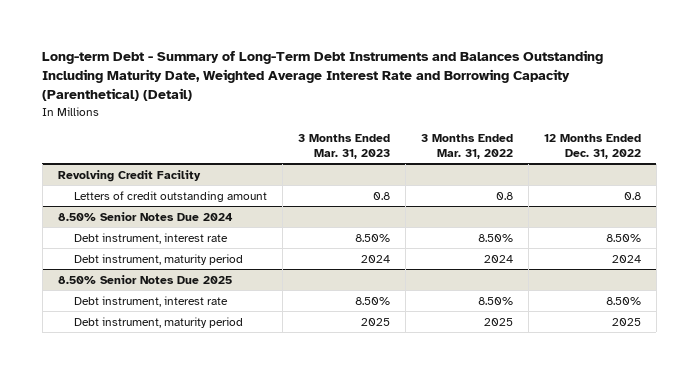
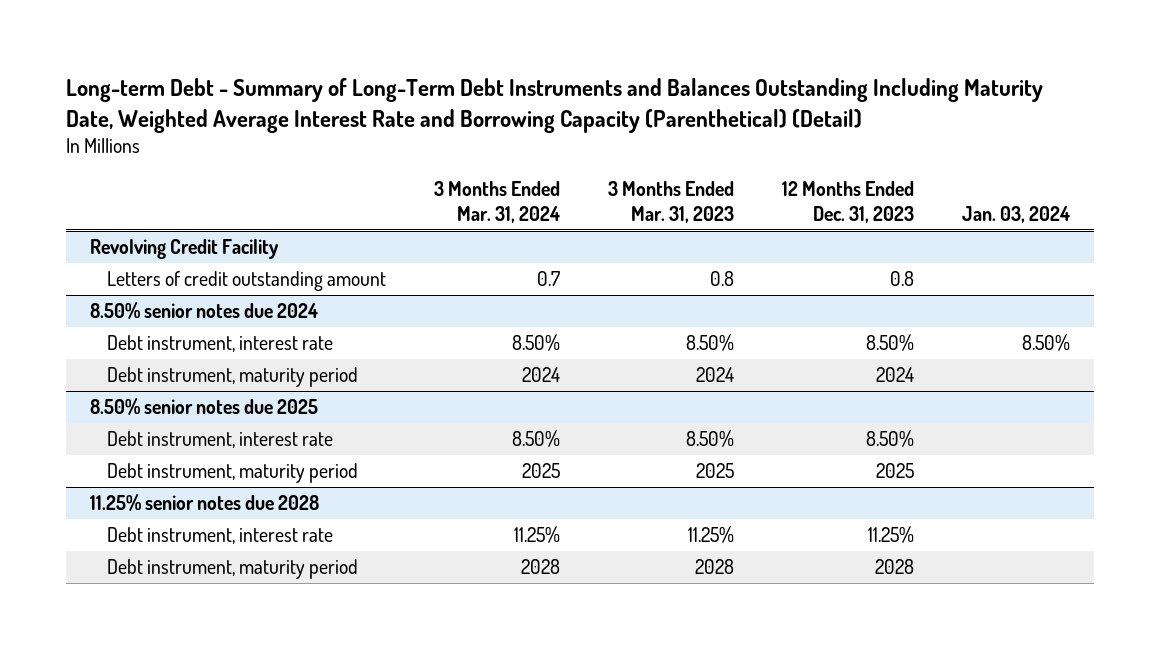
[420,134,513,159] 3 Months Ended Mar. 31, 2022 -> none
[543,134,641,159] 12 Months Ended Dec. 31, 2022 -> none
none -> [434,180,561,223] 3 Months Ended Mar. 31, 2024
none -> [782,180,915,223] 12 Months Ended Dec. 31, 2023
none -> [962,205,1071,223] Jan. 03, 2024
[57,211,233,221] 8.50% Senior Notes Due 2024 -> [89,301,318,319] 8.50% senior notes due 2024
[57,274,232,284] 8.50% Senior Notes Due 2025 -> [89,397,318,415] 8.50% senior notes due 2025
none -> [89,493,319,511] 11.25% senior notes due 2028
none -> [107,526,334,544] Debt instrument, interest rate
none -> [107,558,359,579] Debt instrument, maturity period

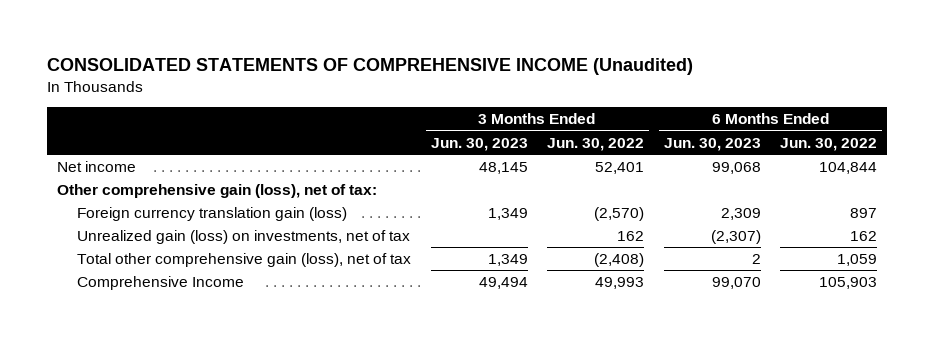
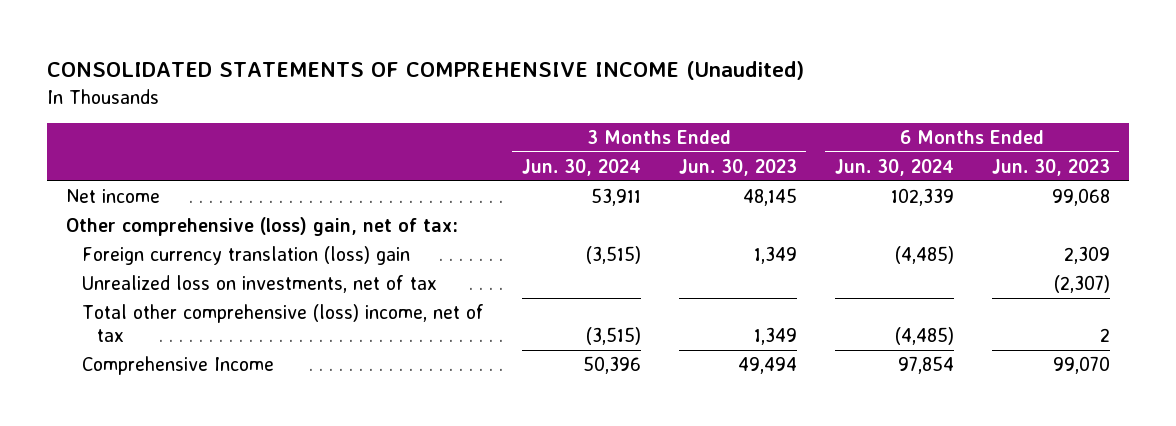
[547,137,645,151] Jun. 30, 2022 -> none
[780,137,878,151] Jun. 30, 2022 -> none
none -> [521,158,641,176] Jun. 30, 2024
none -> [834,158,954,176] Jun. 30, 2024
[56,184,377,199] Other comprehensive gain (loss), net of tax: -> [66,217,459,237] Other comprehensive (loss) gain, net of tax:
[77,207,348,222] Foreign currency translation gain (loss) -> [81,246,410,266] Foreign currency translation (loss) gain
[77,230,411,245] Unrealized gain (loss) on investments, net of tax -> [81,275,437,294] Unrealized loss on investments, net of tax
[77,253,412,268] Total other comprehensive gain (loss), net of tax -> [81,304,484,342] Total other comprehensive (loss) income, net of tax

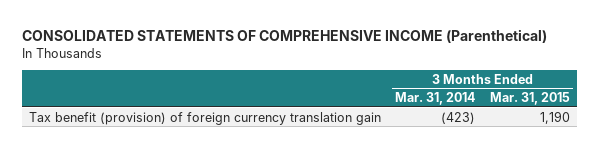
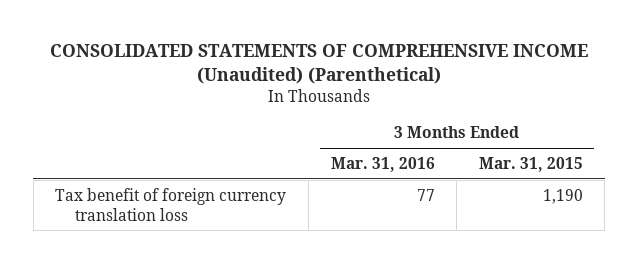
[21,28,547,43] CONSOLIDATED STATEMENTS OF COMPREHENSIVE INCOME (Parenthetical) -> [50,44,589,85] CONSOLIDATED STATEMENTS OF COMPREHENSIVE INCOME (Unaudited) (Parenthetical)
[395,91,476,105] Mar. 31, 2014 -> none
none -> [330,157,435,173] Mar. 31, 2016
[28,111,381,125] Tax benefit (provision) of foreign currency translation gain -> [55,187,287,221] Tax benefit of foreign currency translation loss

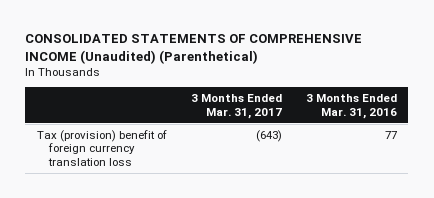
[478,157,583,173] Mar. 31, 2015 -> none
none -> [190,94,282,119] 3 Months Ended Mar. 31, 2017
[55,187,287,221] Tax benefit of foreign currency translation loss -> [37,129,168,167] Tax (provision) benefit of foreign currency translation loss

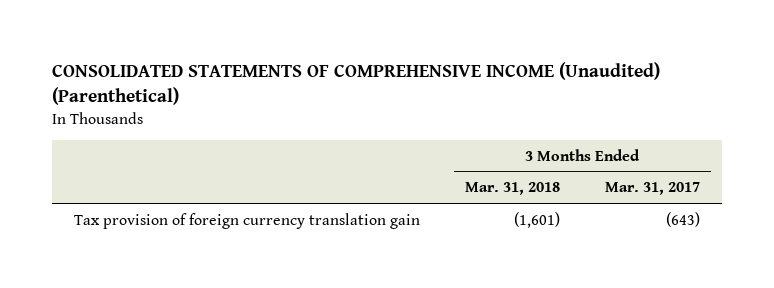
[305,94,397,119] 3 Months Ended Mar. 31, 2016 -> none
none -> [464,182,560,196] Mar. 31, 2018
[37,129,168,167] Tax (provision) benefit of foreign currency translation loss -> [74,212,421,229] Tax provision of foreign currency translation gain

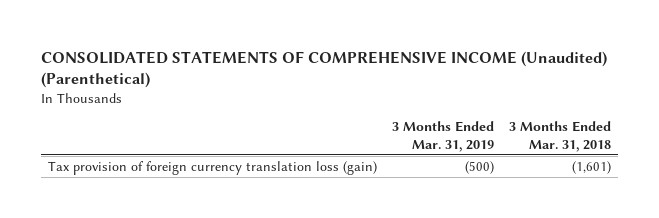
[604,182,700,196] Mar. 31, 2017 -> none
none -> [392,121,495,152] 3 Months Ended Mar. 31, 2019
[74,212,421,229] Tax provision of foreign currency translation gain -> [48,160,378,175] Tax provision of foreign currency translation loss (gain)

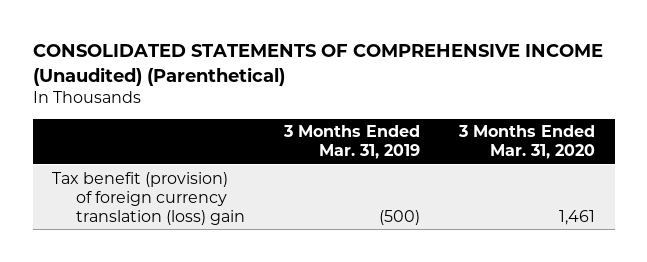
[508,121,611,152] 3 Months Ended Mar. 31, 2018 -> none
none -> [458,125,596,160] 3 Months Ended Mar. 31, 2020
[48,160,378,175] Tax provision of foreign currency translation loss (gain) -> [52,171,246,225] Tax benefit (provision) of foreign currency translation (loss) gain

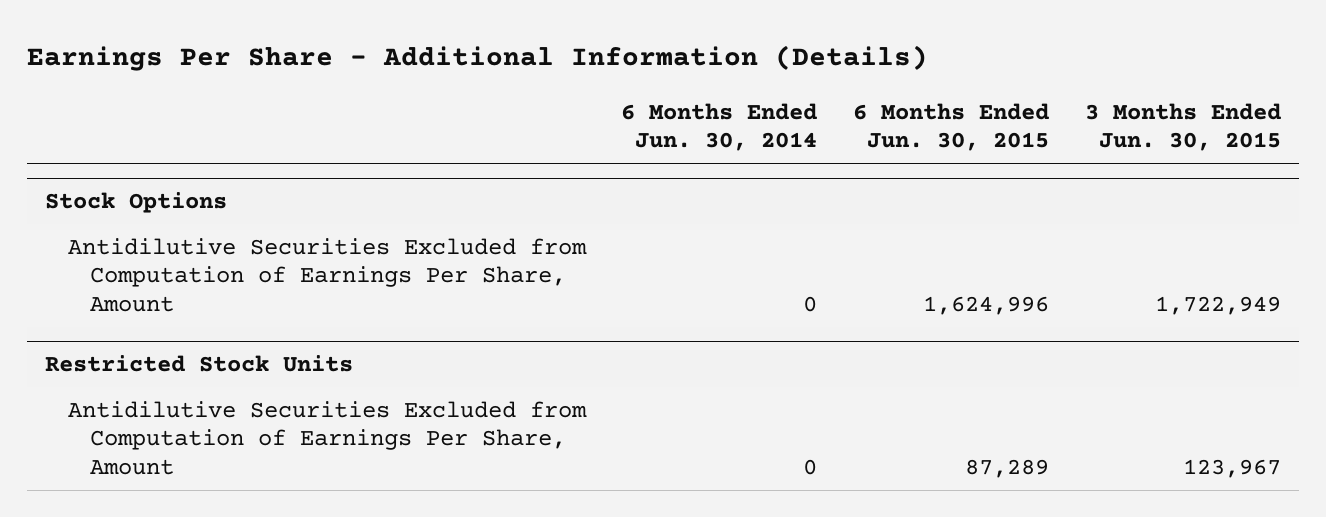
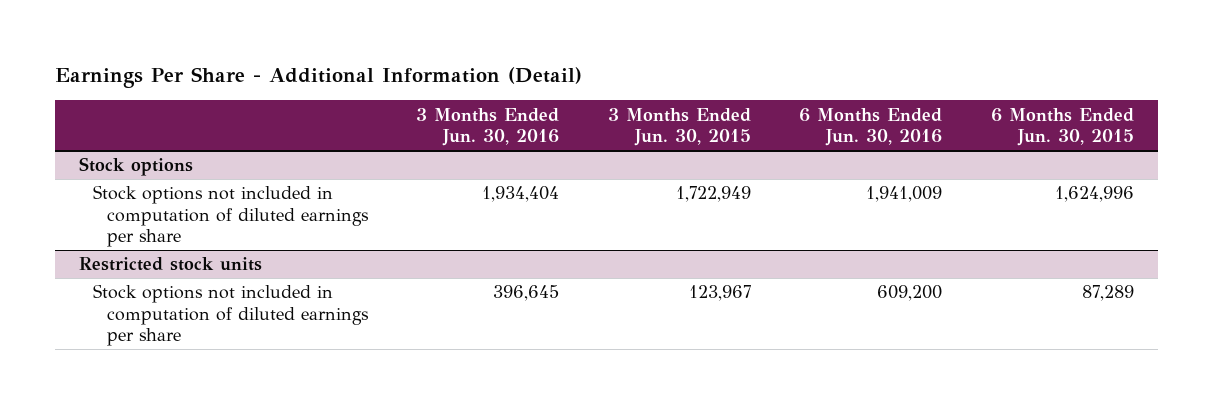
[27,44,929,71] Earnings Per Share - Additional Information (Details) -> [54,67,582,89] Earnings Per Share - Additional Information (Detail)
[621,102,818,152] 6 Months Ended Jun. 30, 2014 -> none
none -> [416,107,560,147] 3 Months Ended Jun. 30, 2016
none -> [799,107,943,147] 6 Months Ended Jun. 30, 2016
[45,191,228,213] Stock Options -> [78,157,193,177] Stock options
[67,237,587,312] Antidilutive Securities Excluded from Computation of Earnings Per Share, Amount -> [92,185,369,248] Stock options not included in computation of diluted earnings per share
[45,354,354,372] Restricted Stock Units -> [78,257,262,272] Restricted stock units
[67,400,587,475] Antidilutive Securities Excluded from Computation of Earnings Per Share, Amount -> [92,284,369,347] Stock options not included in computation of diluted earnings per share

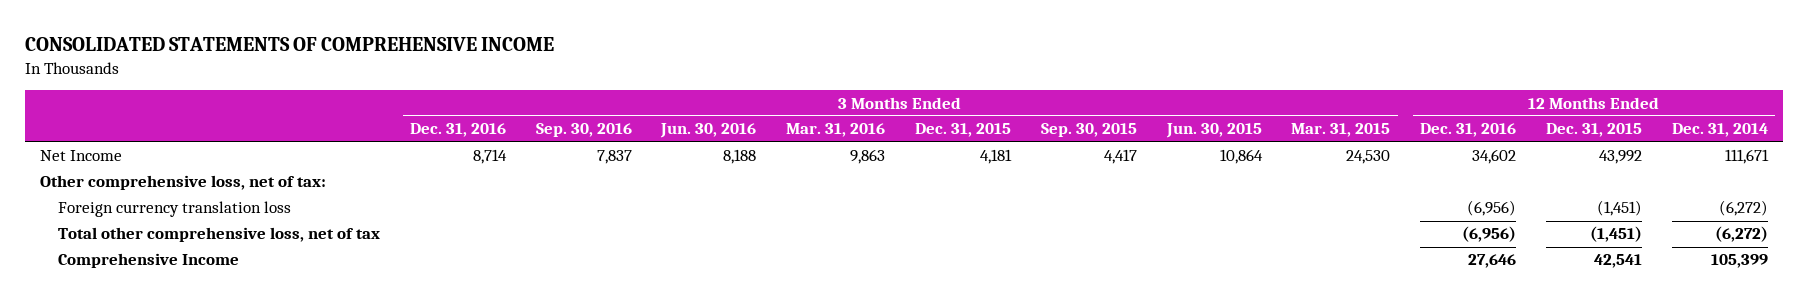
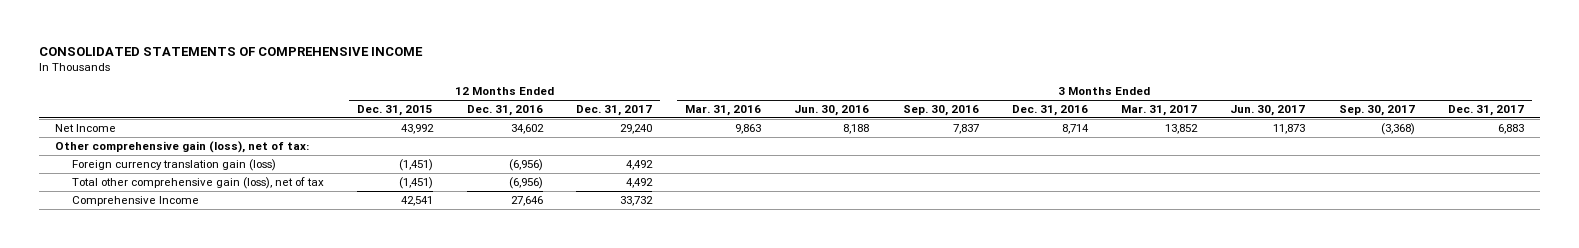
[915,123,1012,138] Dec. 31, 2015 -> none
[1040,123,1137,138] Sep. 30, 2015 -> none
[1165,123,1262,139] Jun. 30, 2015 -> none
[1291,123,1391,138] Mar. 31, 2015 -> none
[1671,123,1768,138] Dec. 31, 2014 -> none
none -> [575,105,652,117] Dec. 31, 2017
none -> [1121,105,1198,117] Mar. 31, 2017
none -> [1230,105,1306,117] Jun. 30, 2017
none -> [1338,105,1415,117] Sep. 30, 2017
none -> [1447,105,1524,117] Dec. 31, 2017
[39,175,326,191] Other comprehensive loss, net of tax: -> [55,140,310,153] Other comprehensive gain (loss), net of tax:
[58,201,292,218] Foreign currency translation loss -> [72,158,277,171] Foreign currency translation gain (loss)
[58,227,381,243] Total other comprehensive loss, net of tax -> [72,176,325,189] Total other comprehensive gain (loss), net of tax

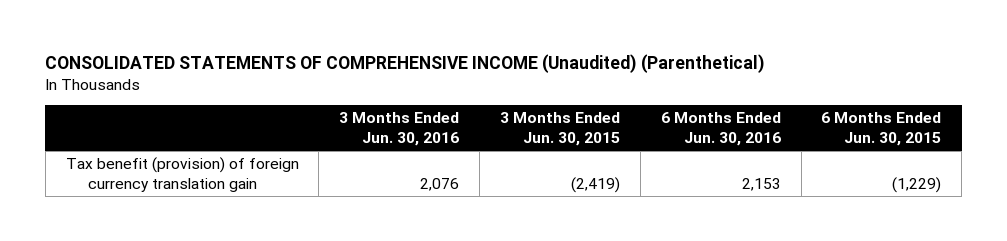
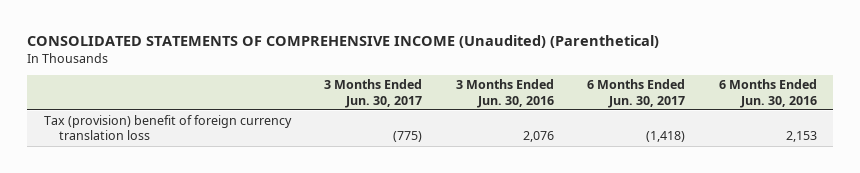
[500,112,621,146] 3 Months Ended Jun. 30, 2015 -> none
[821,112,942,146] 6 Months Ended Jun. 30, 2015 -> none
none -> [324,79,423,108] 3 Months Ended Jun. 30, 2017
none -> [587,79,686,108] 6 Months Ended Jun. 30, 2017
[65,157,299,192] Tax benefit (provision) of foreign currency translation gain -> [43,115,292,141] Tax (provision) benefit of foreign currency translation loss

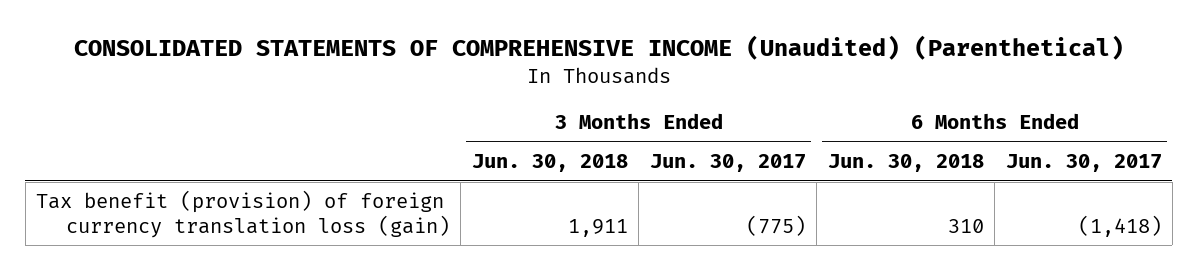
[455,79,554,108] 3 Months Ended Jun. 30, 2016 -> none
[718,79,817,108] 6 Months Ended Jun. 30, 2016 -> none
none -> [471,154,628,173] Jun. 30, 2018
none -> [827,154,984,173] Jun. 30, 2018
[43,115,292,141] Tax (provision) benefit of foreign currency translation loss -> [36,190,451,238] Tax benefit (provision) of foreign currency translation loss (gain)

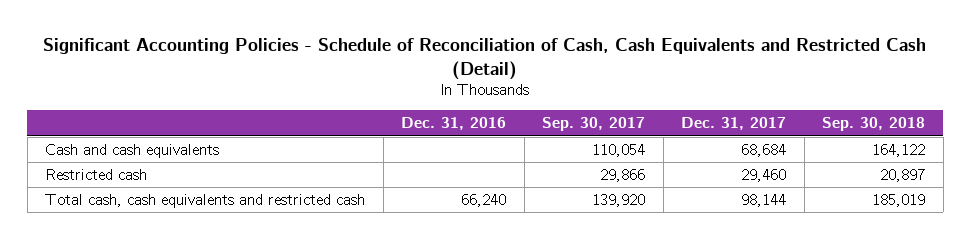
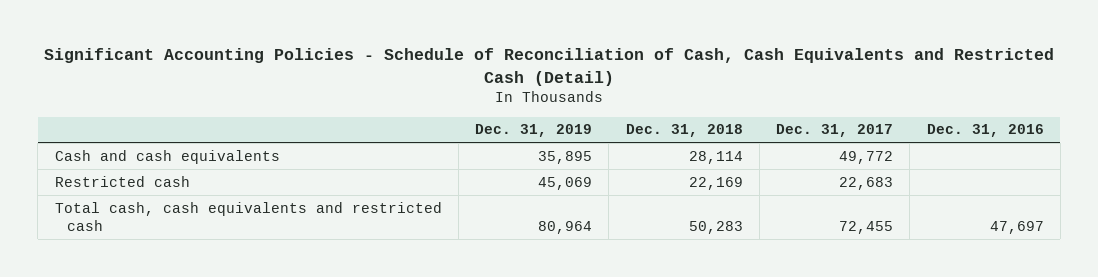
[542,117,646,132] Sep. 30, 2017 -> none
[822,117,926,132] Sep. 30, 2018 -> none
none -> [475,124,593,138] Dec. 31, 2019
none -> [625,124,743,138] Dec. 31, 2018
[741,143,787,157] 68,684 -> [839,150,894,164] 49,772
[741,168,787,182] 29,460 -> [839,176,894,190] 22,683
[461,193,507,207] 66,240 -> [989,221,1044,235] 47,697
[741,193,787,207] 98,144 -> [839,221,894,235] 72,455

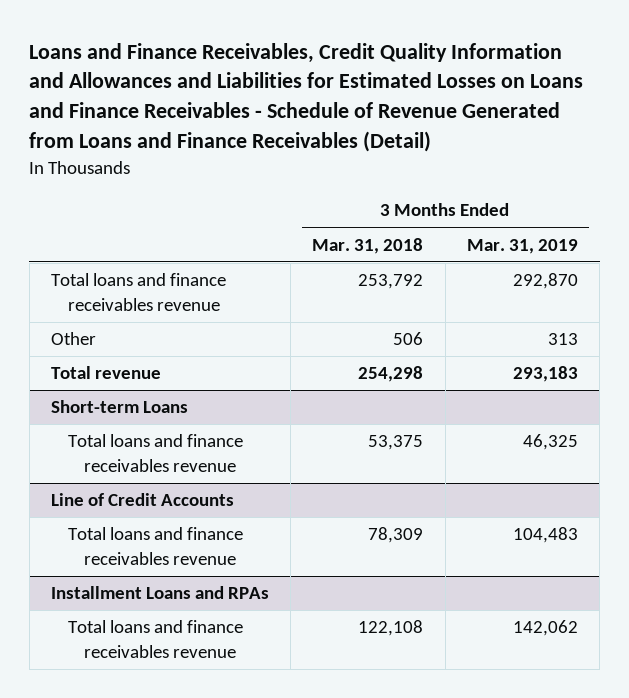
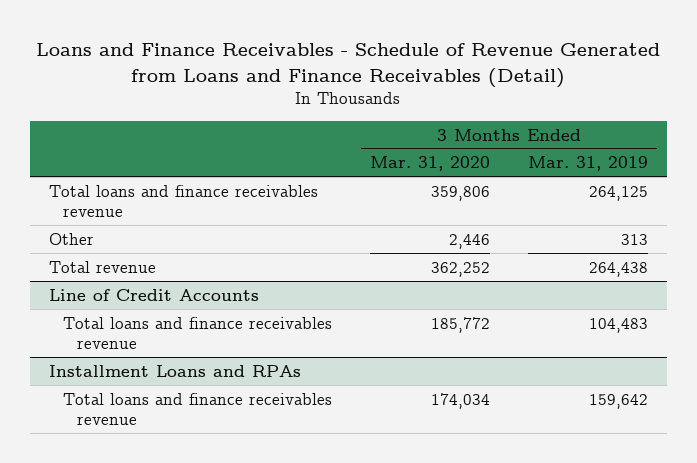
[29,42,584,152] Loans and Finance Receivables, Credit Quality Information and Allowances and Liabilities for Estimated Losses on Loans and Finance Receivables - Schedule of Revenue Generated from Loans and Finance Receivables (Detail) -> [36,43,661,88] Loans and Finance Receivables - Schedule of Revenue Generated from Loans and Finance Receivables (Detail)
[312,237,424,254] Mar. 31, 2018 -> none
none -> [370,156,491,172] Mar. 31, 2020
[513,273,579,290] 292,870 -> [588,185,648,201] 264,125
[50,400,188,414] Short-term Loans -> none
[67,434,243,473] Total loans and finance receivables revenue -> none
[513,366,579,383] 293,183 -> [588,261,648,277] 264,438
[513,620,579,637] 142,062 -> [588,393,648,409] 159,642

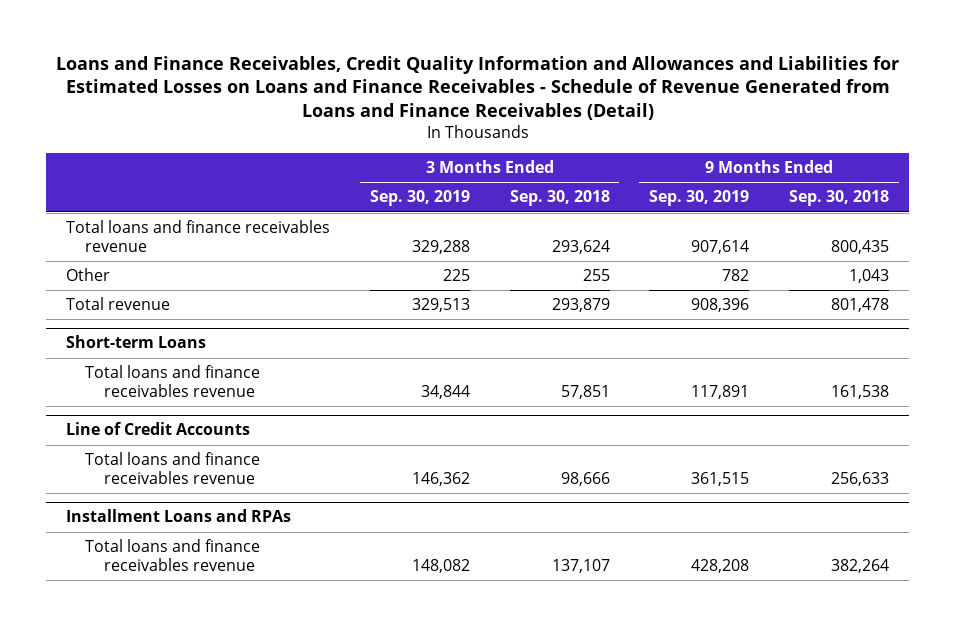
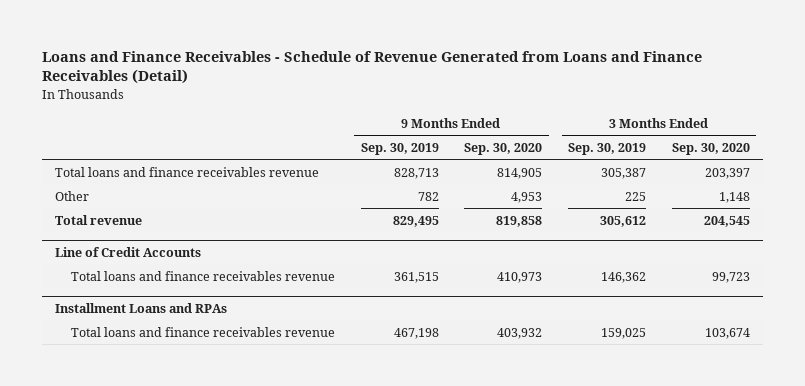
[55,55,899,121] Loans and Finance Receivables, Credit Quality Information and Allowances and Liabilities for Estimated Losses on Loans and Finance Receivables - Schedule of Revenue Generated from Loans and Finance Receivables (Detail) -> [41,50,702,85] Loans and Finance Receivables - Schedule of Revenue Generated from Loans and Finance Receivables (Detail)
[509,190,610,207] Sep. 30, 2018 -> none
[789,190,890,207] Sep. 30, 2018 -> none
none -> [464,142,543,155] Sep. 30, 2020
none -> [671,142,750,155] Sep. 30, 2020
[411,239,470,254] 329,288 -> [601,167,647,179] 305,387
[691,239,750,254] 907,614 -> [393,167,439,179] 828,713
[66,335,207,349] Short-term Loans -> none
[85,365,261,397] Total loans and finance receivables revenue -> none
[411,298,470,313] 329,513 -> [600,215,647,227] 305,612
[691,298,750,313] 908,396 -> [392,215,439,227] 829,495
[411,558,470,573] 148,082 -> [601,327,647,339] 159,025
[691,558,750,573] 428,208 -> [393,327,439,339] 467,198

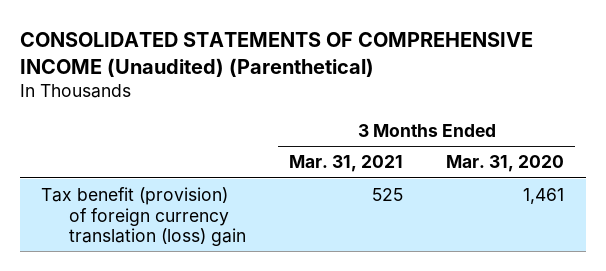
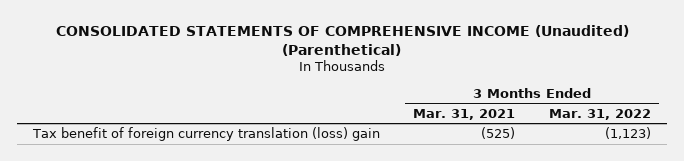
[446,155,565,173] Mar. 31, 2020 -> none
none -> [548,108,651,120] Mar. 31, 2022
[41,187,246,247] Tax benefit (provision) of foreign currency translation (loss) gain -> [32,127,381,142] Tax benefit of foreign currency translation (loss) gain
[372,188,404,202] 525 -> [481,127,516,140] (525)

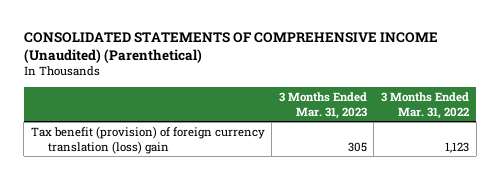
[413,108,516,120] Mar. 31, 2021 -> none
none -> [278,91,367,119] 3 Months Ended Mar. 31, 2023
[32,127,381,142] Tax benefit of foreign currency translation (loss) gain -> [30,125,265,154] Tax benefit (provision) of foreign currency translation (loss) gain
[604,127,651,140] (1,123) -> [445,141,470,153] 1,123

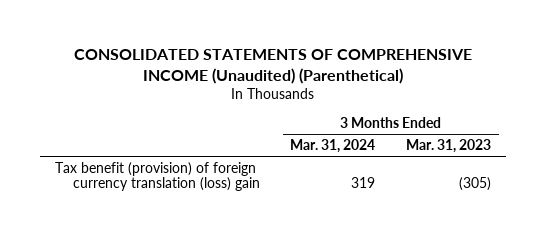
[381,91,470,119] 3 Months Ended Mar. 31, 2022 -> none
none -> [290,138,376,153] Mar. 31, 2024
[347,141,367,152] 305 -> [459,177,492,192] (305)

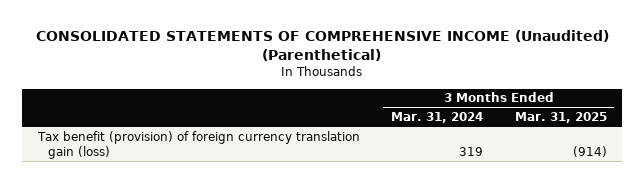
[406,138,492,153] Mar. 31, 2023 -> none
none -> [514,112,607,124] Mar. 31, 2025
[55,161,260,192] Tax benefit (provision) of foreign currency translation (loss) gain -> [36,130,360,160] Tax benefit (provision) of foreign currency translation gain (loss)

